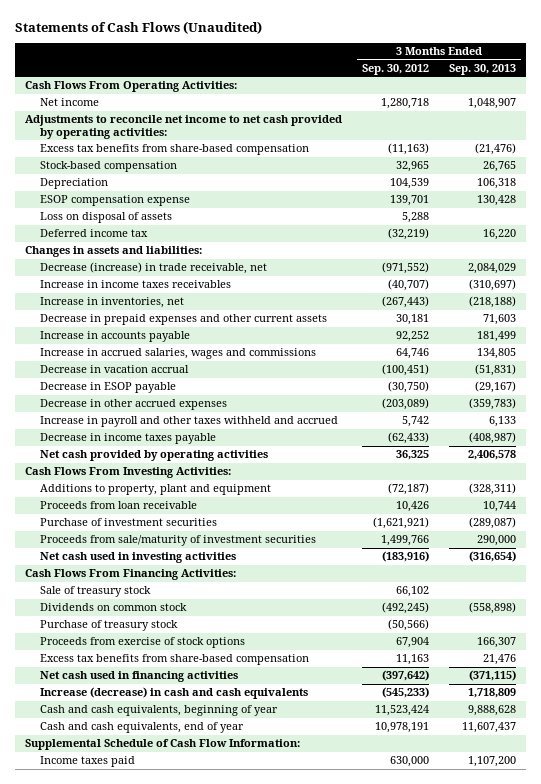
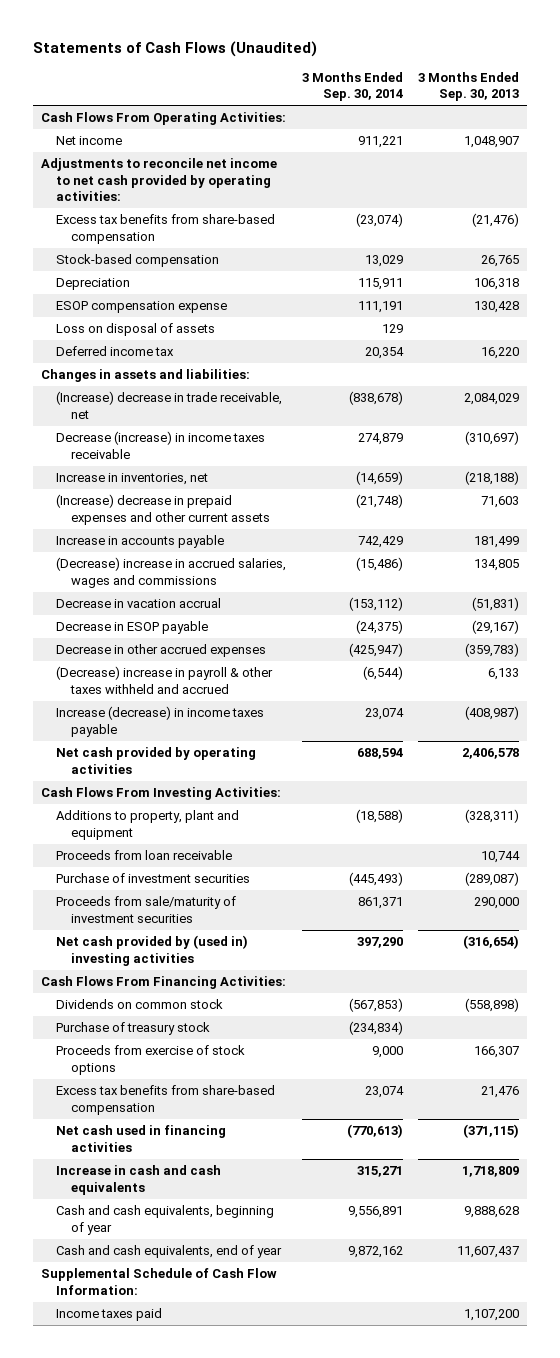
[362,64,430,76] Sep. 30, 2012 -> none
none -> [301,71,403,102] 3 Months Ended Sep. 30, 2014
[39,262,267,275] Decrease (increase) in trade receivable, net -> [55,391,282,419] (Increase) decrease in trade receivable, net
[39,280,231,289] Increase in income taxes receivables -> [55,431,265,459] Decrease (increase) in income taxes receivable
[39,314,327,326] Decrease in prepaid expenses and other current assets -> [55,494,271,525] (Increase) decrease in prepaid expenses and other current assets
[39,348,316,360] Increase in accrued salaries, wages and commissions -> [55,557,286,588] (Decrease) increase in accrued salaries, wages and commissions
[39,416,338,428] Increase in payroll and other taxes withheld and accrued -> [55,666,273,694] (Decrease) increase in payroll & other taxes withheld and accrued
[39,433,216,445] Decrease in income taxes payable -> [55,706,264,737] Increase (decrease) in income taxes payable
[39,552,236,564] Net cash used in investing activities -> [55,935,248,966] Net cash provided by (used in) investing activities
[39,586,151,598] Sale of treasury stock -> none
[39,687,308,700] Increase (decrease) in cash and cash equivalents -> [55,1165,221,1195] Increase in cash and cash equivalents

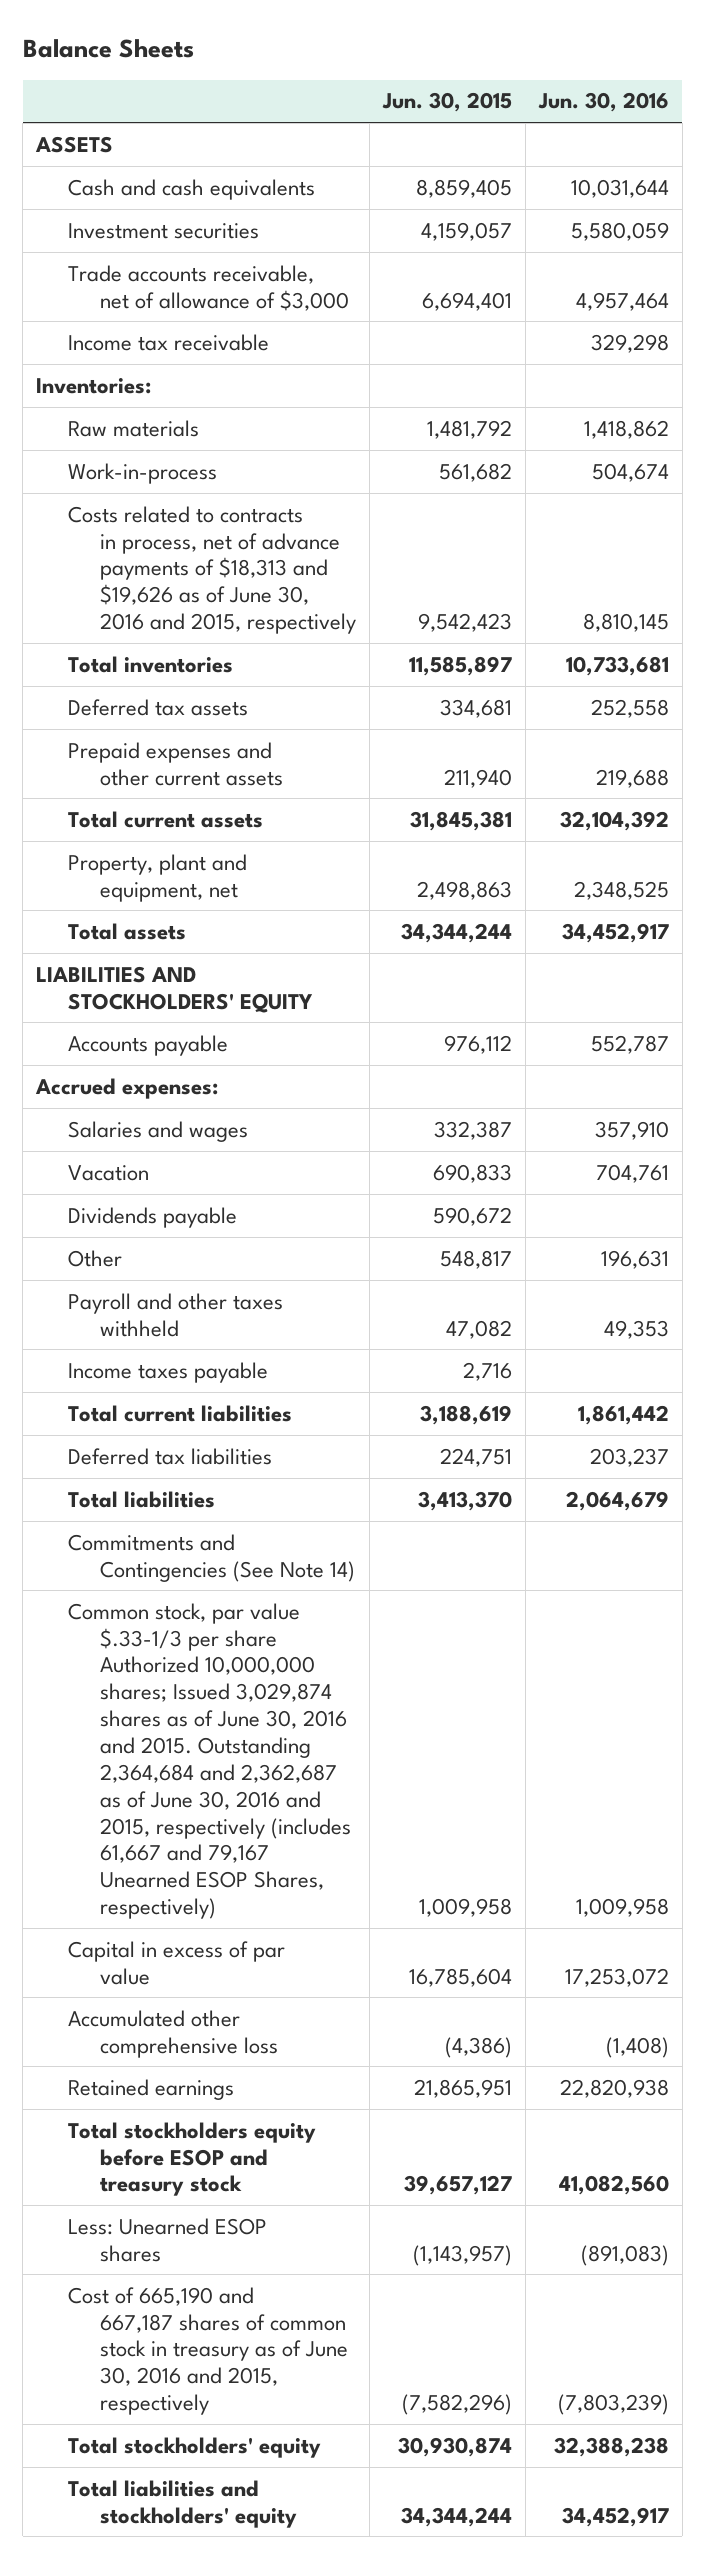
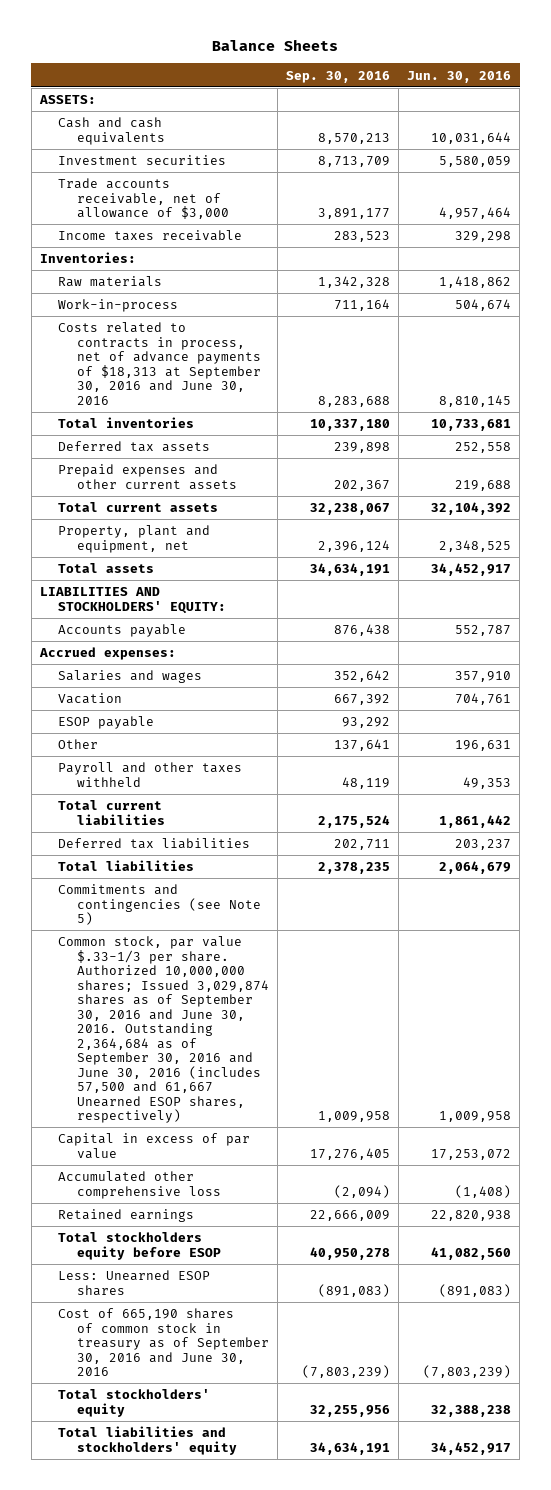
[382,92,513,113] Jun. 30, 2015 -> none
none -> [286,70,391,83] Sep. 30, 2016
[34,135,113,153] ASSETS -> [38,95,96,105] ASSETS:
[68,333,270,351] Income tax receivable -> [58,230,243,242] Income taxes receivable
[68,505,357,635] Costs related to contracts in process, net of advance payments of $18,313 and $19,626 as of June 30, 2016 and 2015, respectively -> [58,322,261,405] Costs related to contracts in process, net of advance payments of $18,313 at September 30, 2016 and June 30, 2016
[35,965,314,1013] LIABILITIES AND STOCKHOLDERS' EQUITY -> [39,587,227,614] LIABILITIES AND STOCKHOLDERS' EQUITY:
[68,1206,238,1228] Dividends payable -> none
none -> [58,716,155,730] ESOP payable
[68,1361,269,1383] Income taxes payable -> none
[68,1533,356,1582] Commitments and Contingencies (See Note 14) -> [58,884,261,926] Commitments and contingencies (see Note 5)
[68,1602,352,1920] Common stock, par value $.33-1/3 per share Authorized 10,000,000 shares; Issued 3,029,874 shares as of June 30, 2016 and 2015. Outstanding 2,364,684 and 2,362,687 as of June 30, 2016 and 2015, respectively (includes 61,667 and 79,167 Unearned ESOP Shares, respectively) -> [58,936,269,1124] Common stock, par value $.33-1/3 per share. Authorized 10,000,000 shares; Issued 3,029,874 shares as of September 30, 2016 and June 30, 2016. Outstanding 2,364,684 as of September 30, 2016 and June 30, 2016 (includes 57,500 and 61,667 Unearned ESOP shares, respectively)
[68,2121,317,2197] Total stockholders equity before ESOP and treasury stock -> [58,1232,221,1260] Total stockholders equity before ESOP
[68,2286,349,2416] Cost of 665,190 and 667,187 shares of common stock in treasury as of June 30, 2016 and 2015, respectively -> [58,1308,269,1377] Cost of 665,190 shares of common stock in treasury as of September 30, 2016 and June 30, 2016

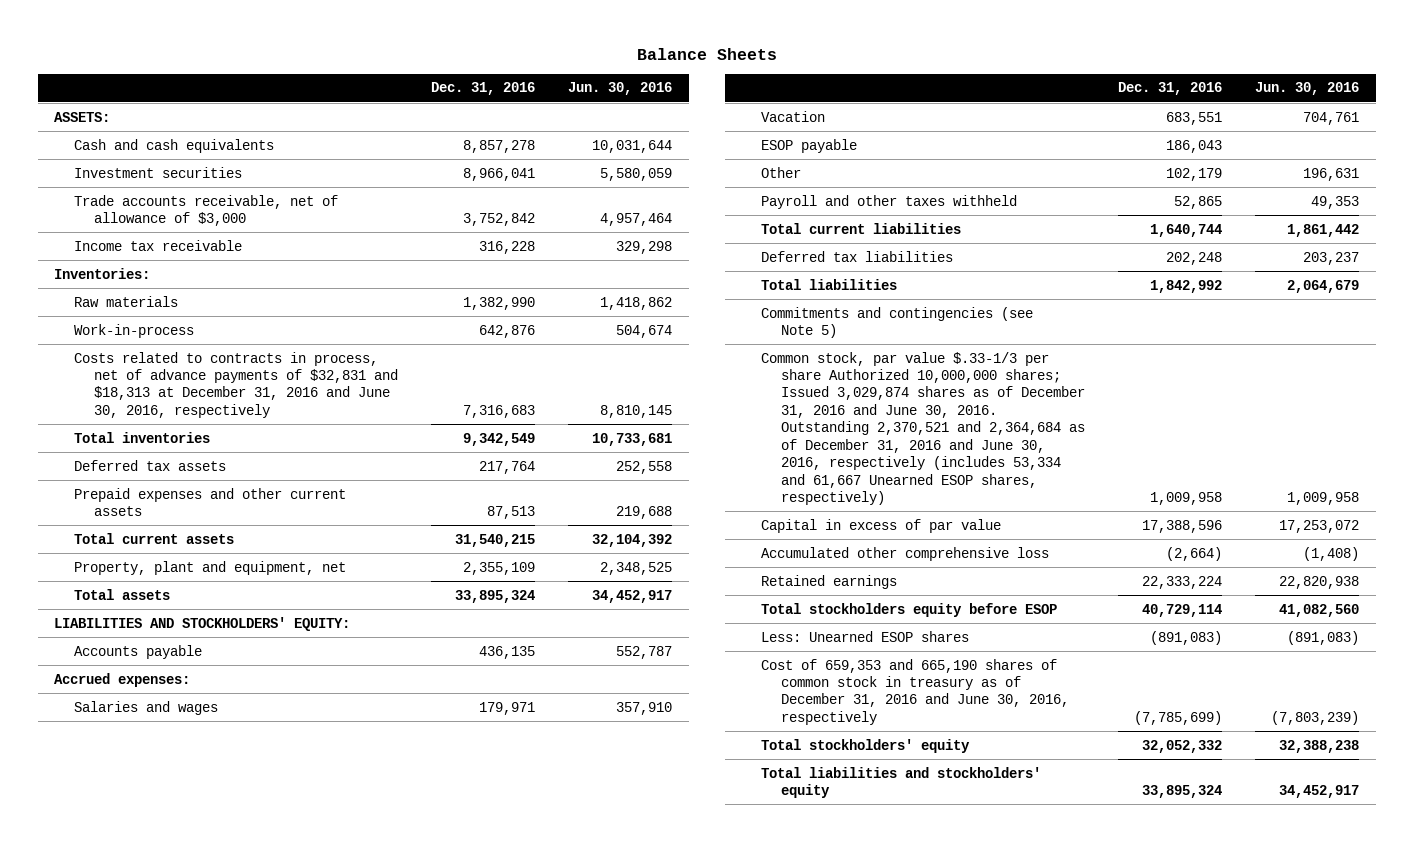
[286,70,391,83] Sep. 30, 2016 -> none
none -> [431,82,536,96] Dec. 31, 2016
[58,230,243,242] Income taxes receivable -> [74,239,243,251] Income tax receivable
[58,322,261,405] Costs related to contracts in process, net of advance payments of $18,313 at September 30, 2016 and June 30, 2016 -> [74,351,399,418] Costs related to contracts in process, net of advance payments of $32,831 and $18,313 at December 31, 2016 and June 30, 2016, respectively
[58,936,269,1124] Common stock, par value $.33-1/3 per share. Authorized 10,000,000 shares; Issued 3,029,874 shares as of September 30, 2016 and June 30, 2016. Outstanding 2,364,684 as of September 30, 2016 and June 30, 2016 (includes 57,500 and 61,667 Unearned ESOP shares, respectively) -> [761,351,1086,505] Common stock, par value $.33-1/3 per share Authorized 10,000,000 shares; Issued 3,029,874 shares as of December 31, 2016 and June 30, 2016. Outstanding 2,370,521 and 2,364,684 as of December 31, 2016 and June 30, 2016, respectively (includes 53,334 and 61,667 Unearned ESOP shares, respectively)
[58,1308,269,1377] Cost of 665,190 shares of common stock in treasury as of September 30, 2016 and June 30, 2016 -> [761,658,1070,725] Cost of 659,353 and 665,190 shares of common stock in treasury as of December 31, 2016 and June 30, 2016, respectively

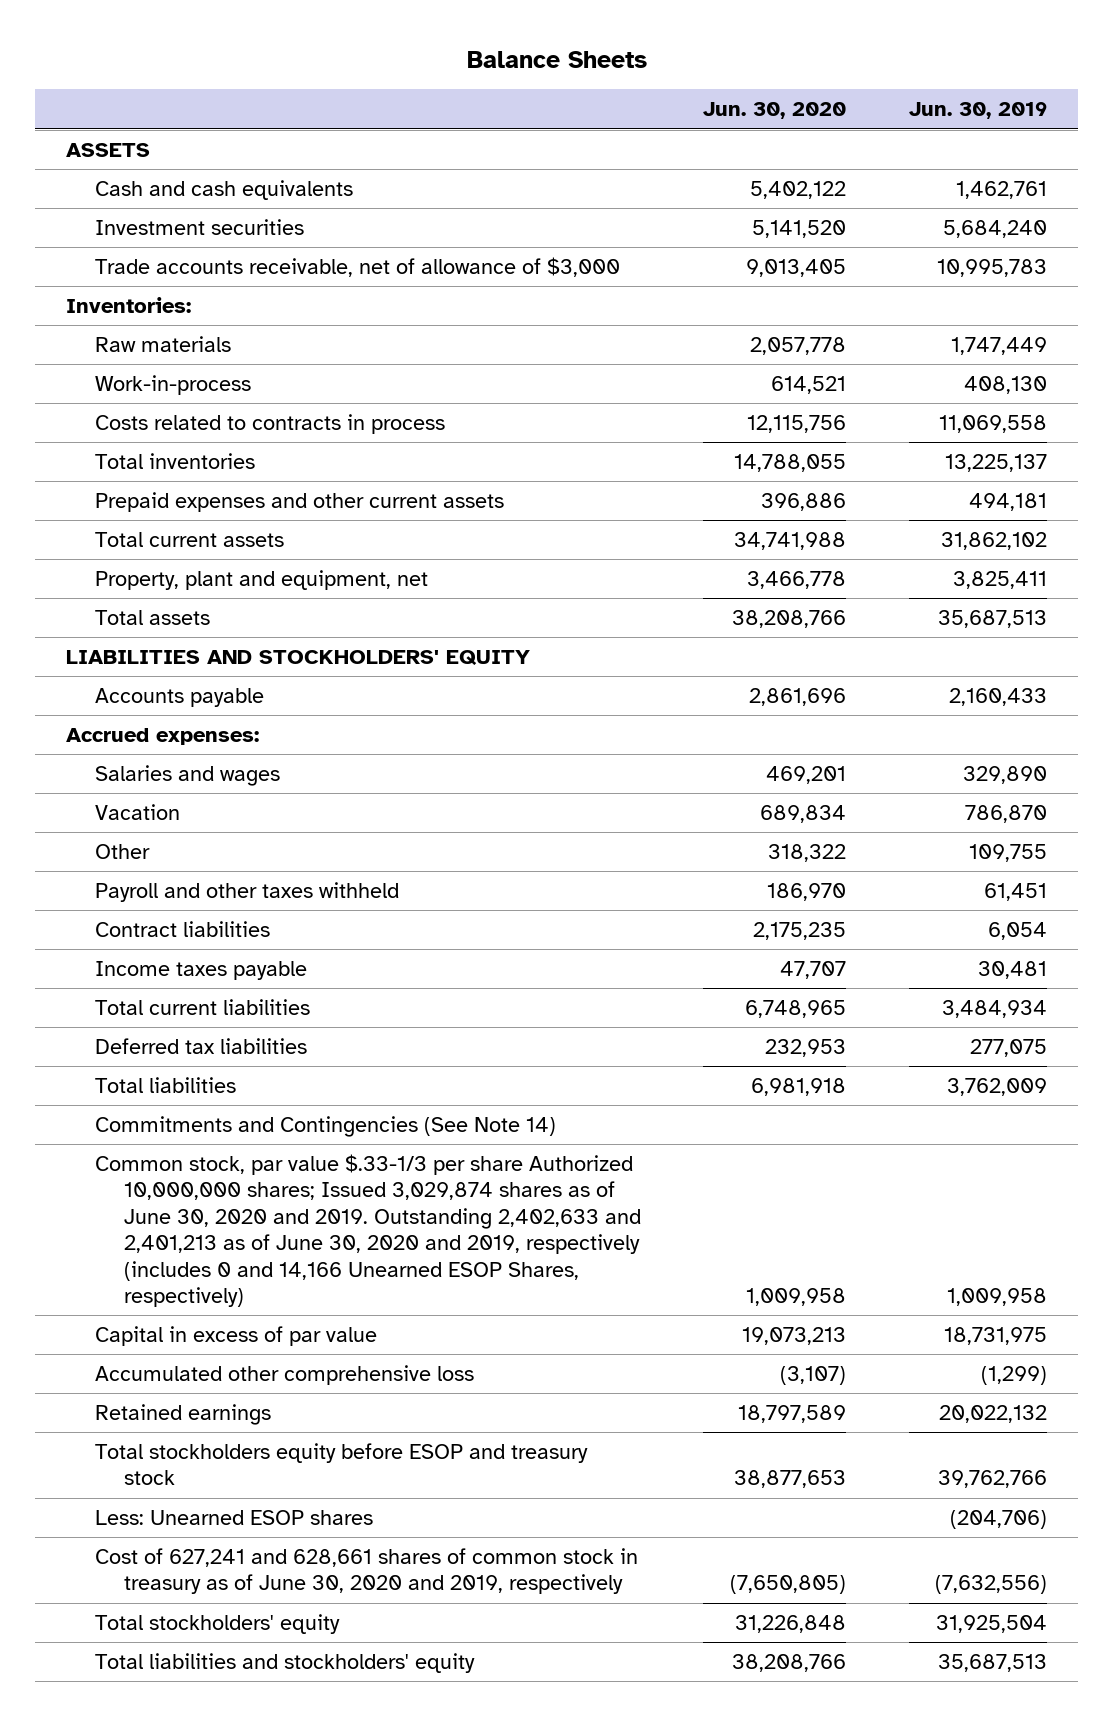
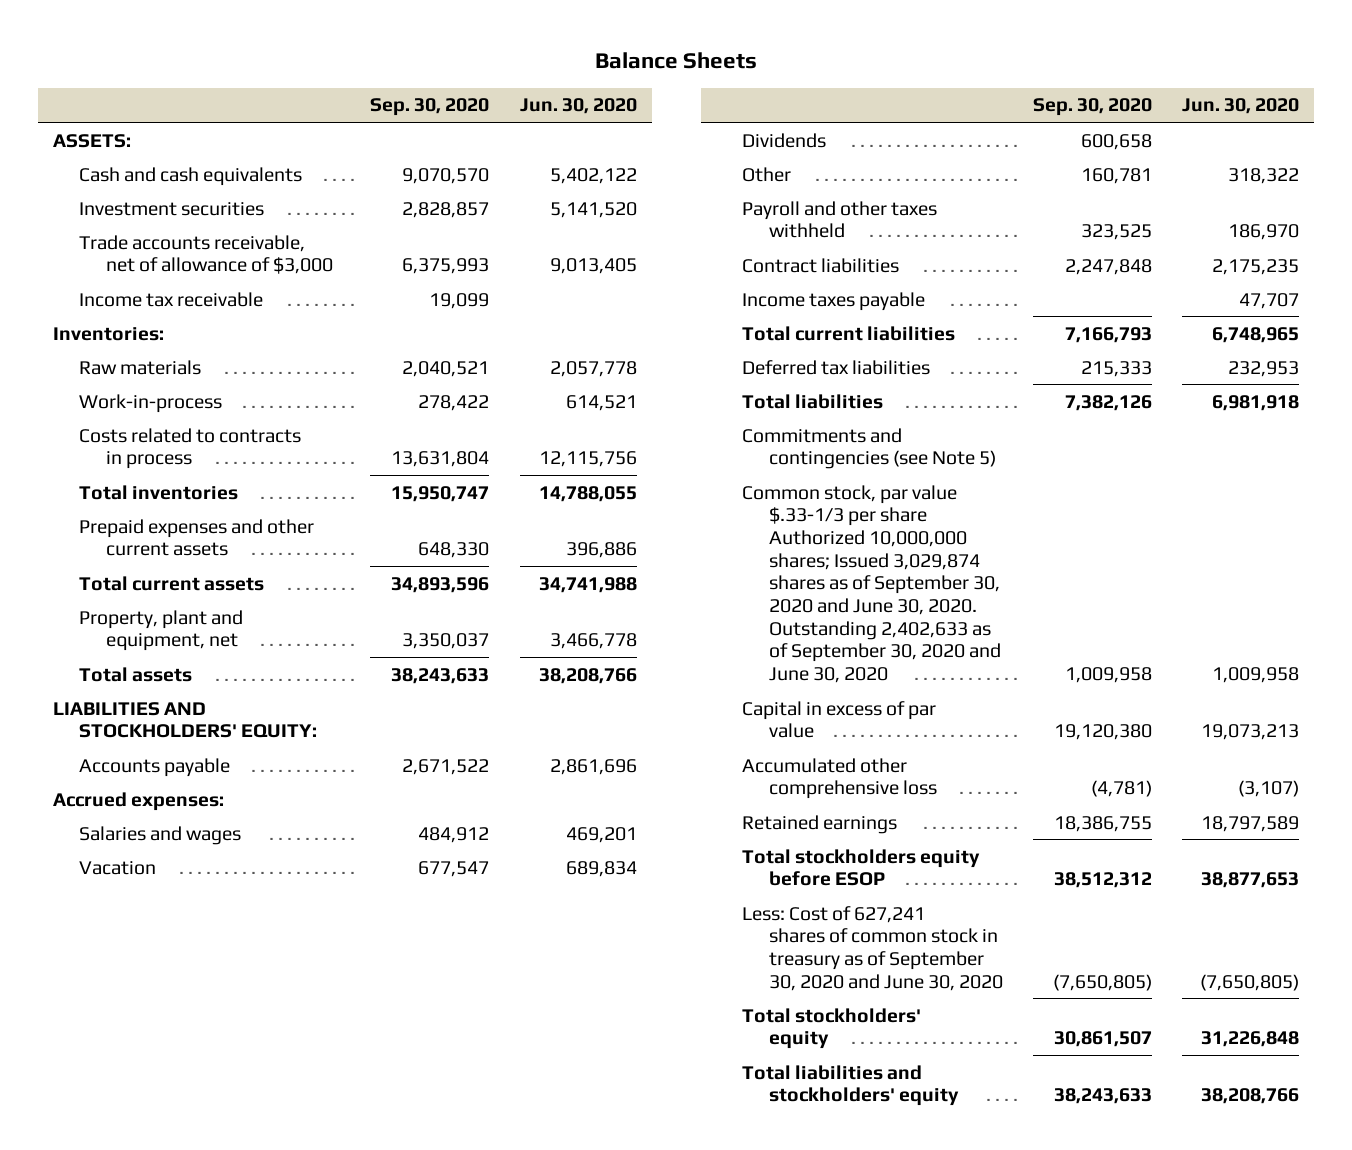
[908,102,1047,120] Jun. 30, 2019 -> none
none -> [370,98,490,117] Sep. 30, 2020
[66,142,151,157] ASSETS -> [52,133,131,148] ASSETS:
none -> [79,291,264,307] Income tax receivable
[66,649,531,666] LIABILITIES AND STOCKHOLDERS' EQUITY -> [52,701,318,739] LIABILITIES AND STOCKHOLDERS' EQUITY:
none -> [742,132,827,148] Dividends
[94,1115,556,1137] Commitments and Contingencies (See Note 14) -> [742,427,996,470] Commitments and contingencies (see Note 5)
[94,1153,641,1307] Common stock, par value $.33-1/3 per share Authorized 10,000,000 shares; Issued 3,029,874 shares as of June 30, 2020 and 2019. Outstanding 2,402,633 and 2,401,213 as of June 30, 2020 and 2019, respectively (includes 0 and 14,166 Unearned ESOP Shares, respectively) -> [742,484,1001,684] Common stock, par value $.33-1/3 per share Authorized 10,000,000 shares; Issued 3,029,874 shares as of September 30, 2020 and June 30, 2020. Outstanding 2,402,633 as of September 30, 2020 and June 30, 2020
[94,1509,373,1525] Less: Unearned ESOP shares -> none
[94,1442,588,1486] Total stockholders equity before ESOP and treasury stock -> [742,848,981,887] Total stockholders equity before ESOP
[94,1547,638,1595] Cost of 627,241 and 628,661 shares of common stock in treasury as of June 30, 2020 and 2019, respectively -> [742,905,1003,991] Less: Cost of 627,241 shares of common stock in treasury as of September 30, 2020 and June 30, 2020

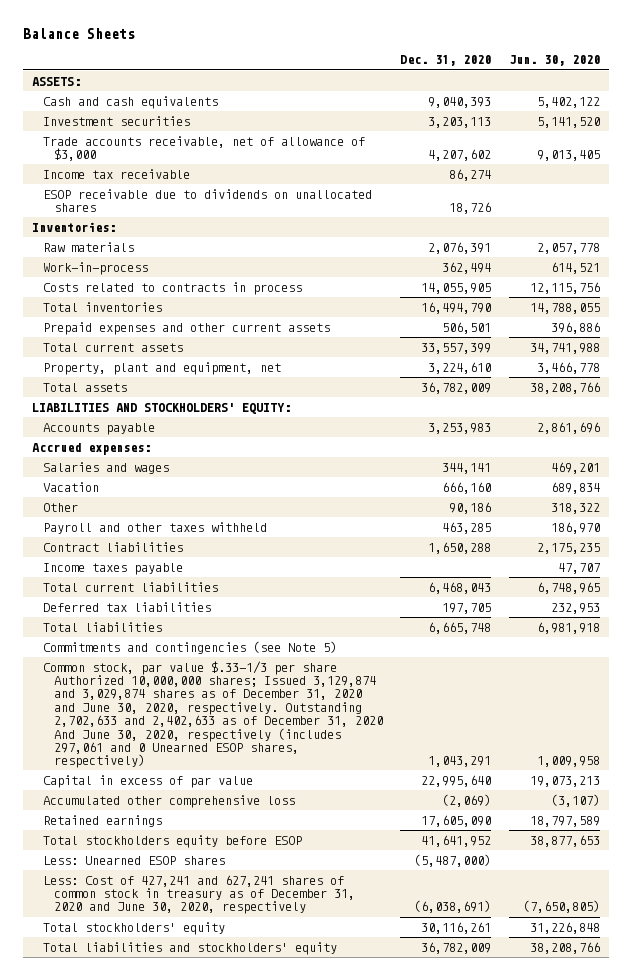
[370,98,490,117] Sep. 30, 2020 -> none
none -> [400,55,492,67] Dec. 31, 2020
none -> [42,188,372,213] ESOP receivable due to dividends on unallocated shares
[742,132,827,148] Dividends -> none
[742,484,1001,684] Common stock, par value $.33-1/3 per share Authorized 10,000,000 shares; Issued 3,029,874 shares as of September 30, 2020 and June 30, 2020. Outstanding 2,402,633 as of September 30, 2020 and June 30, 2020 -> [42,660,383,769] Common stock, par value $.33-1/3 per share Authorized 10,000,000 shares; Issued 3,129,874 and 3,029,874 shares as of December 31, 2020 and June 30, 2020, respectively. Outstanding 2,702,633 and 2,402,633 as of December 31, 2020 And June 30, 2020, respectively (includes 297,061 and 0 Unearned ESOP shares, respectively)
none -> [42,855,225,865] Less: Unearned ESOP shares
[742,905,1003,991] Less: Cost of 627,241 shares of common stock in treasury as of September 30, 2020 and June 30, 2020 -> [42,874,355,915] Less: Cost of 427,241 and 627,241 shares of common stock in treasury as of December 31, 2020 and June 30, 2020, respectively

